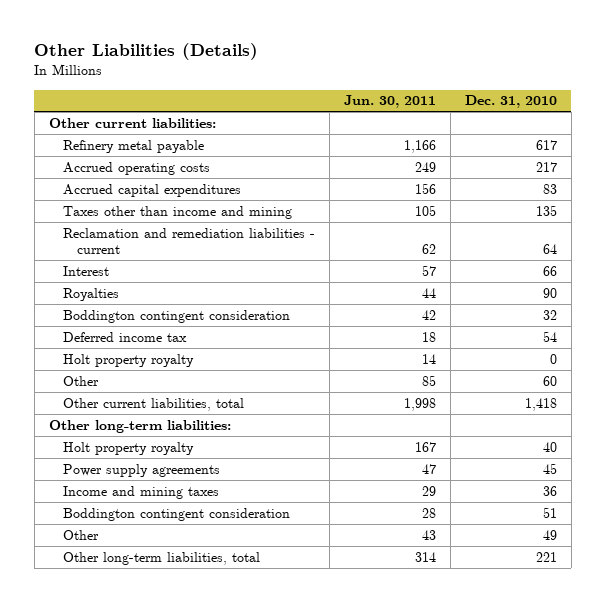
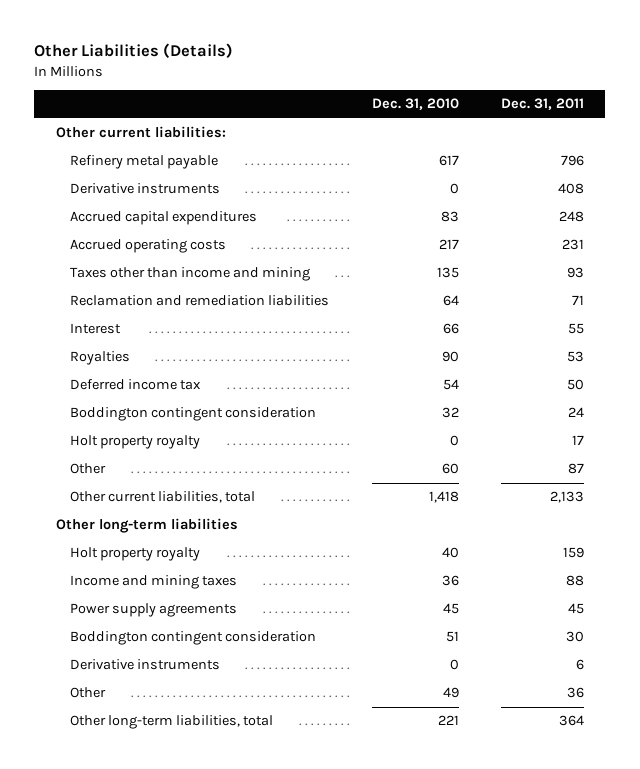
[343,95,436,109] Jun. 30, 2011 -> none
none -> [501,98,585,111] Dec. 31, 2011
none -> [70,183,221,195] Derivative instruments
[62,161,210,175] Accrued operating costs -> [70,239,227,254] Accrued operating costs
[62,227,315,255] Reclamation and remediation liabilities - current -> [70,295,330,307] Reclamation and remediation liabilities
[62,309,290,323] Boddington contingent consideration -> [70,407,317,422] Boddington contingent consideration
[48,419,231,433] Other long-term liabilities: -> [55,518,238,534] Other long-term liabilities
[62,463,220,477] Power supply agreements -> [70,603,238,618] Power supply agreements
none -> [70,659,221,671] Derivative instruments

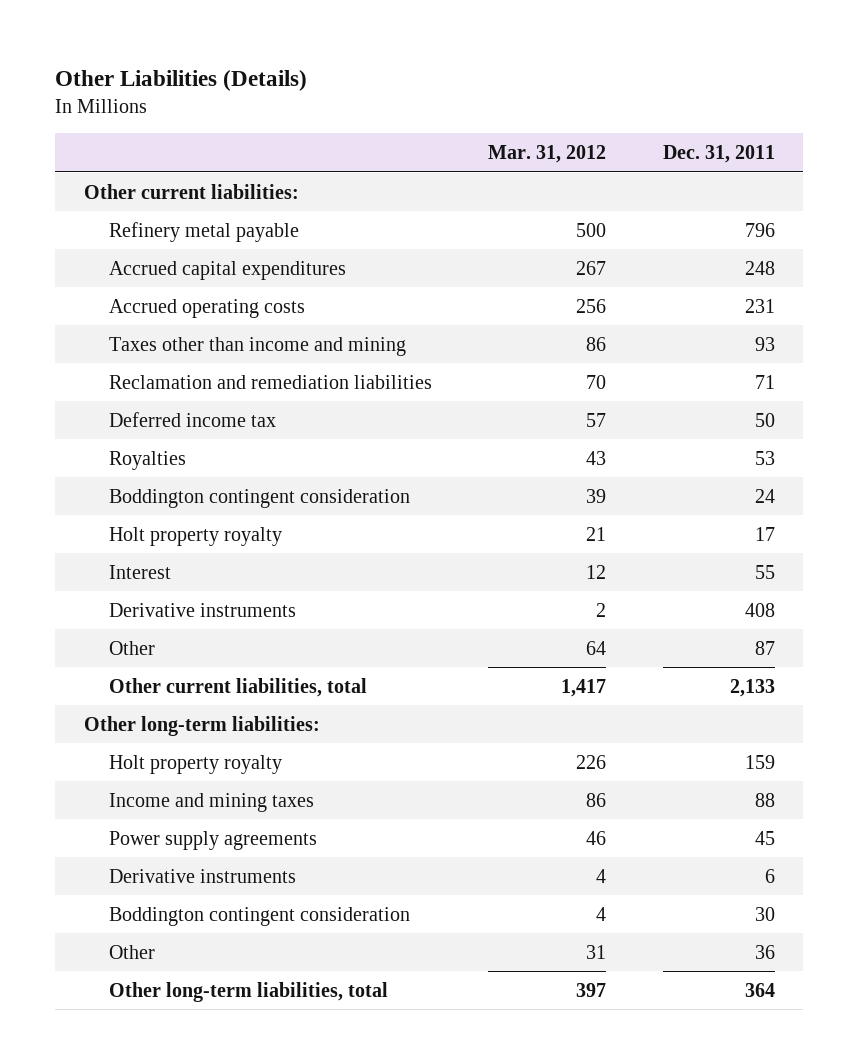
[371,98,459,111] Dec. 31, 2010 -> none
none -> [488,144,607,163] Mar. 31, 2012
[70,351,131,366] Royalties -> [108,450,186,470] Royalties
[70,323,122,335] Interest -> [108,564,171,579] Interest
[70,183,221,195] Derivative instruments -> [108,602,296,617] Derivative instruments
[55,518,238,534] Other long-term liabilities -> [83,715,320,736] Other long-term liabilities:
[70,631,317,646] Boddington contingent consideration -> [108,906,410,926] Boddington contingent consideration

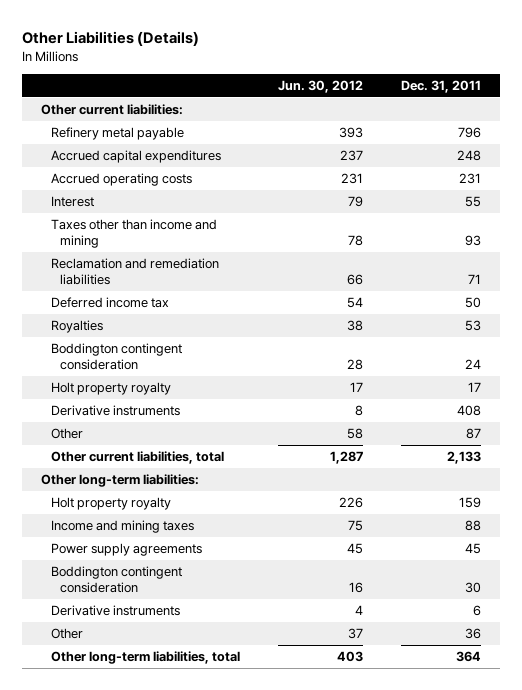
[488,144,607,163] Mar. 31, 2012 -> none
none -> [277,79,363,93] Jun. 30, 2012
[108,564,171,579] Interest -> [50,195,94,207] Interest
[108,868,296,883] Derivative instruments -> [50,604,180,616] Derivative instruments

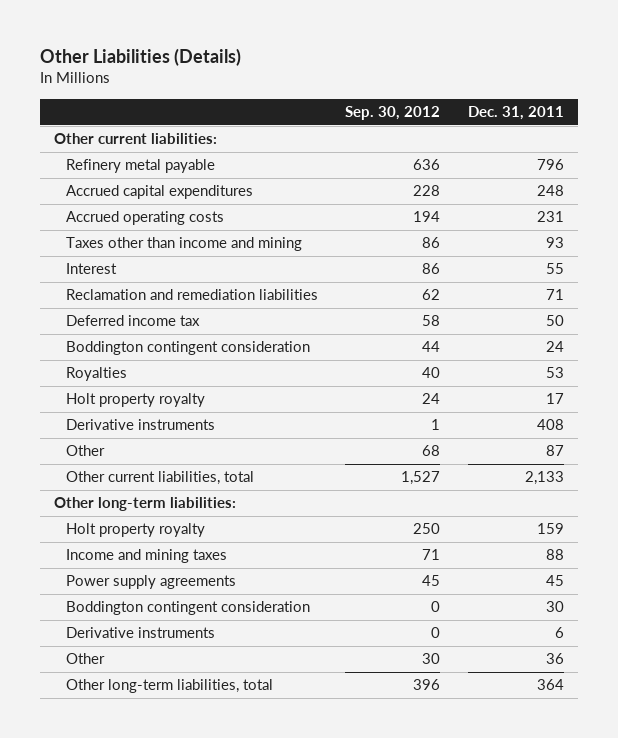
[277,79,363,93] Jun. 30, 2012 -> none
none -> [345,105,441,120] Sep. 30, 2012
[50,195,94,207] Interest -> [65,263,117,275] Interest
[50,319,103,333] Royalties -> [65,367,127,382] Royalties

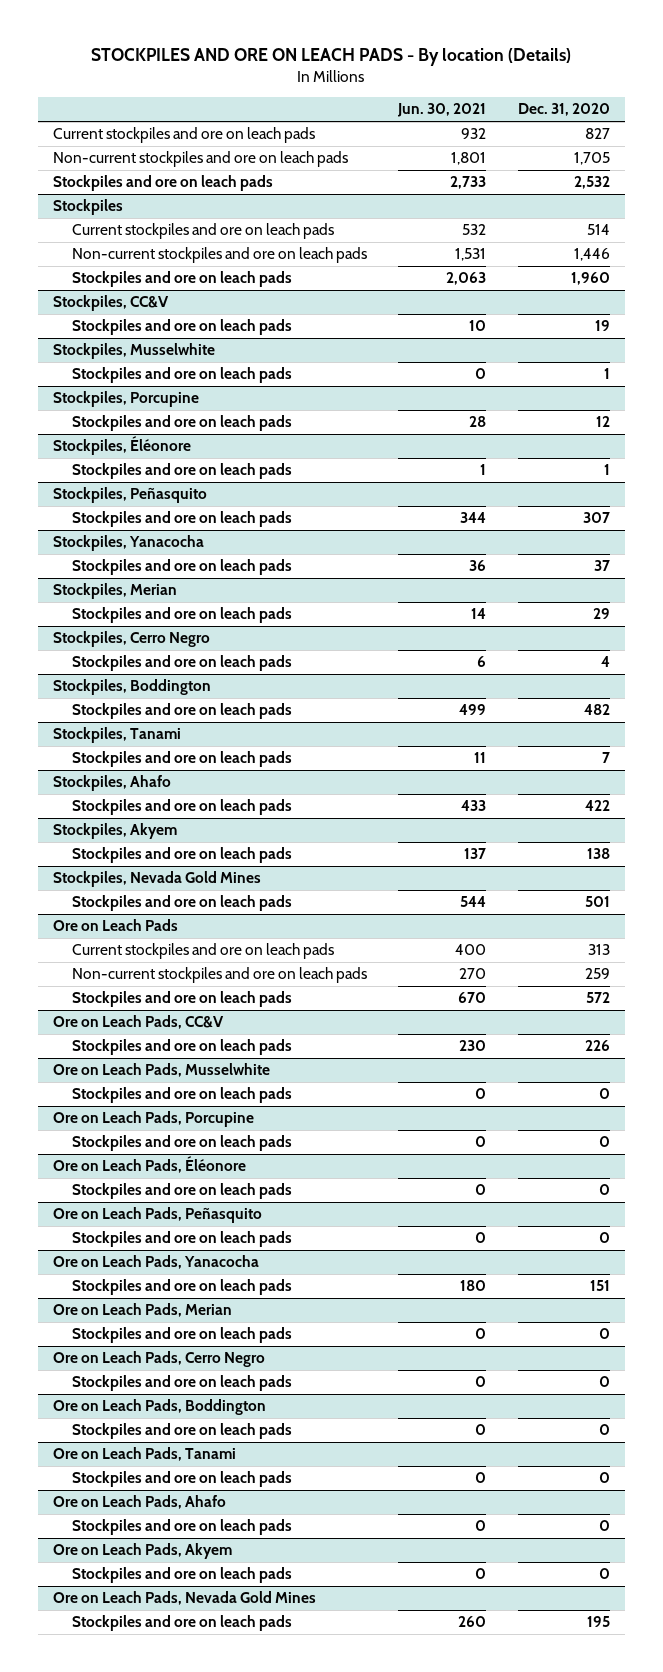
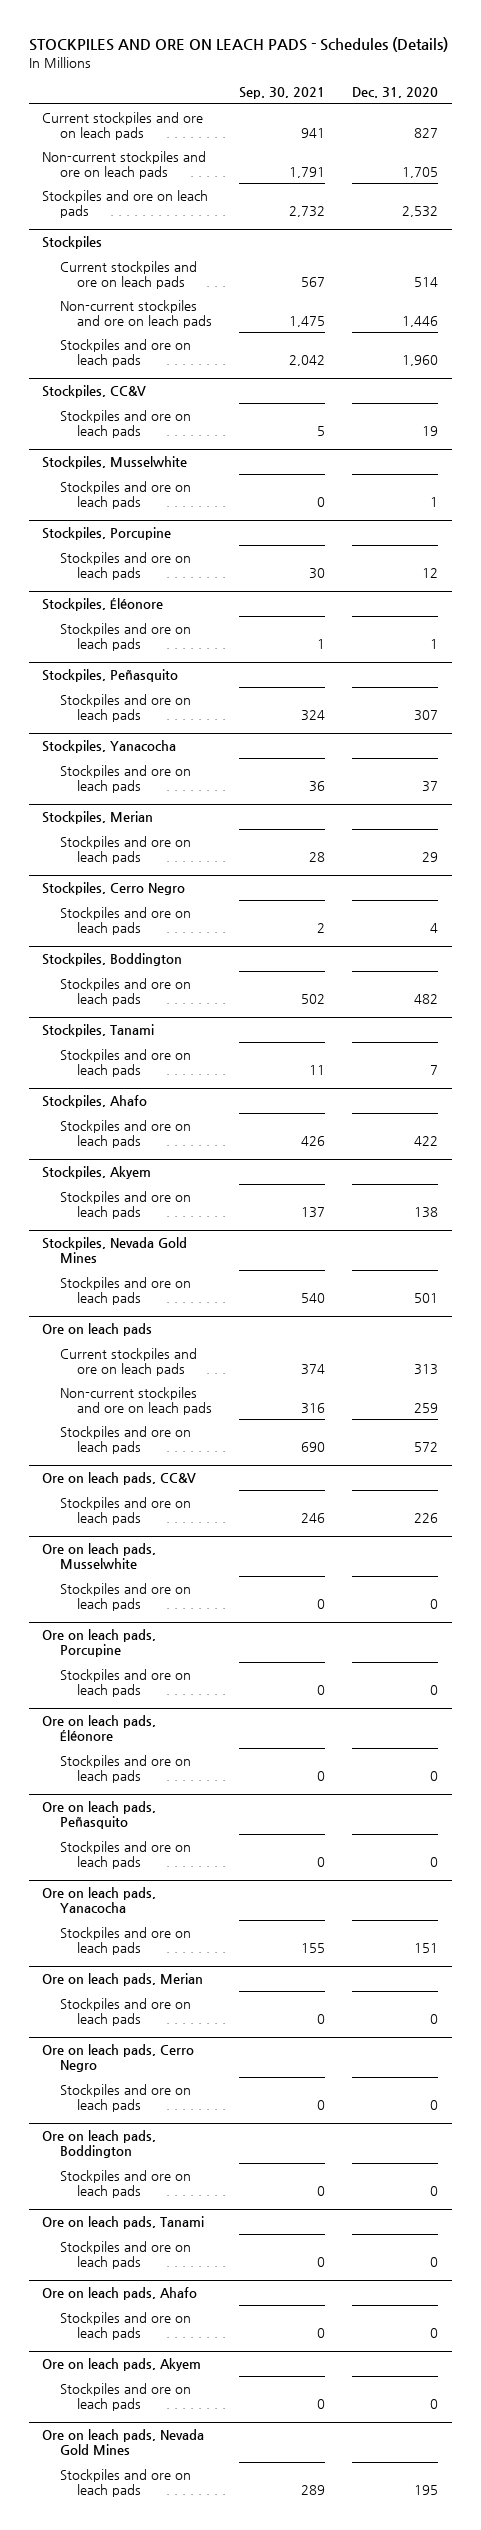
[91,48,572,67] STOCKPILES AND ORE ON LEACH PADS - By location (Details) -> [28,37,448,53] STOCKPILES AND ORE ON LEACH PADS - Schedules (Details)
[397,103,487,118] Jun. 30, 2021 -> none
none -> [239,87,326,100] Sep. 30, 2021
[53,919,179,932] Ore on Leach Pads -> [42,1323,153,1337] Ore on leach pads
[53,1015,225,1030] Ore on Leach Pads, CC&V -> [42,1472,197,1486] Ore on leach pads, CC&V
[53,1063,271,1078] Ore on Leach Pads, Musselwhite -> [42,1543,157,1570] Ore on leach pads, Musselwhite
[53,1111,255,1128] Ore on Leach Pads, Porcupine -> [42,1629,157,1658] Ore on leach pads, Porcupine
[53,1156,247,1174] Ore on Leach Pads, Éléonore -> [42,1715,157,1742] Ore on leach pads, Éléonore
[53,1207,263,1224] Ore on Leach Pads, Peñasquito -> [42,1801,157,1830] Ore on leach pads, Peñasquito
[53,1255,260,1270] Ore on Leach Pads, Yanacocha -> [42,1887,157,1914] Ore on leach pads, Yanacocha
[53,1303,233,1318] Ore on Leach Pads, Merian -> [42,1973,204,1987] Ore on leach pads, Merian
[53,1351,266,1368] Ore on Leach Pads, Cerro Negro -> [42,2044,195,2073] Ore on leach pads, Cerro Negro
[53,1399,267,1416] Ore on Leach Pads, Boddington -> [42,2130,157,2159] Ore on leach pads, Boddington
[53,1447,237,1462] Ore on Leach Pads, Tanami -> [42,2216,205,2230] Ore on leach pads, Tanami
[53,1495,227,1510] Ore on Leach Pads, Ahafo -> [42,2287,198,2301] Ore on leach pads, Ahafo
[53,1543,233,1560] Ore on Leach Pads, Akyem -> [42,2358,202,2372] Ore on leach pads, Akyem
[53,1591,317,1606] Ore on Leach Pads, Nevada Gold Mines -> [42,2429,205,2456] Ore on leach pads, Nevada Gold Mines

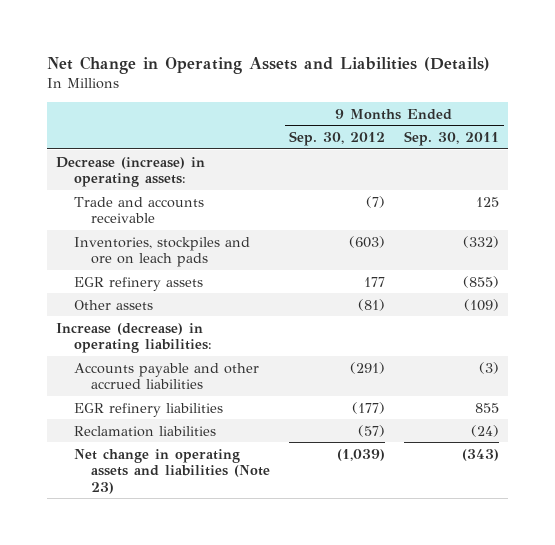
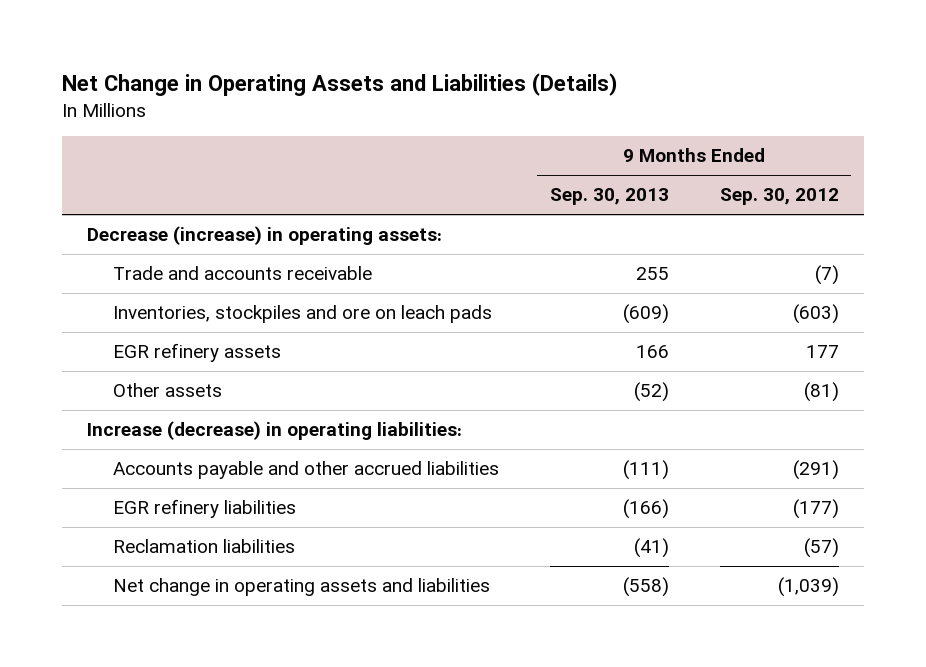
[404,131,500,147] Sep. 30, 2011 -> none
none -> [549,188,669,206] Sep. 30, 2013
[73,448,271,494] Net change in operating assets and liabilities (Note 23) -> [112,578,490,597] Net change in operating assets and liabilities

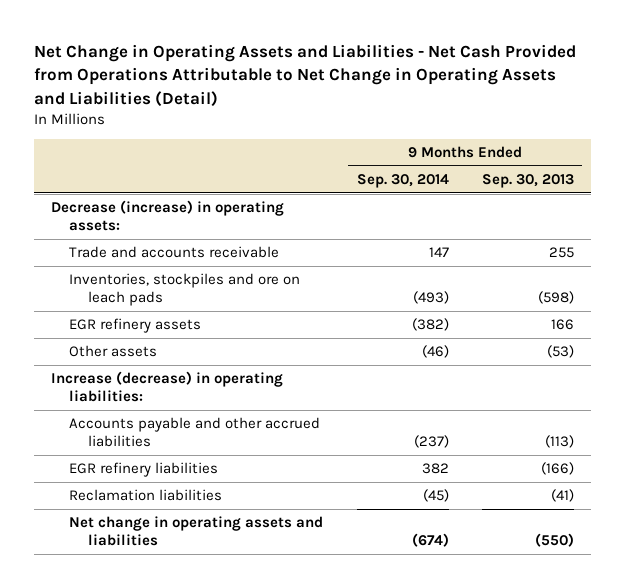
[61,73,618,97] Net Change in Operating Assets and Liabilities (Details) -> [34,44,577,107] Net Change in Operating Assets and Liabilities - Net Cash Provided from Operations Attributable to Net Change in Operating Assets and Liabilities (Detail)
[719,188,839,206] Sep. 30, 2012 -> none
none -> [356,173,449,188] Sep. 30, 2014
[622,304,669,325] (609) -> [537,290,574,304] (598)
[633,382,669,403] (52) -> [546,345,574,359] (53)
[622,460,669,481] (111) -> [544,434,574,448] (113)
[622,577,669,598] (558) -> [534,532,574,547] (550)

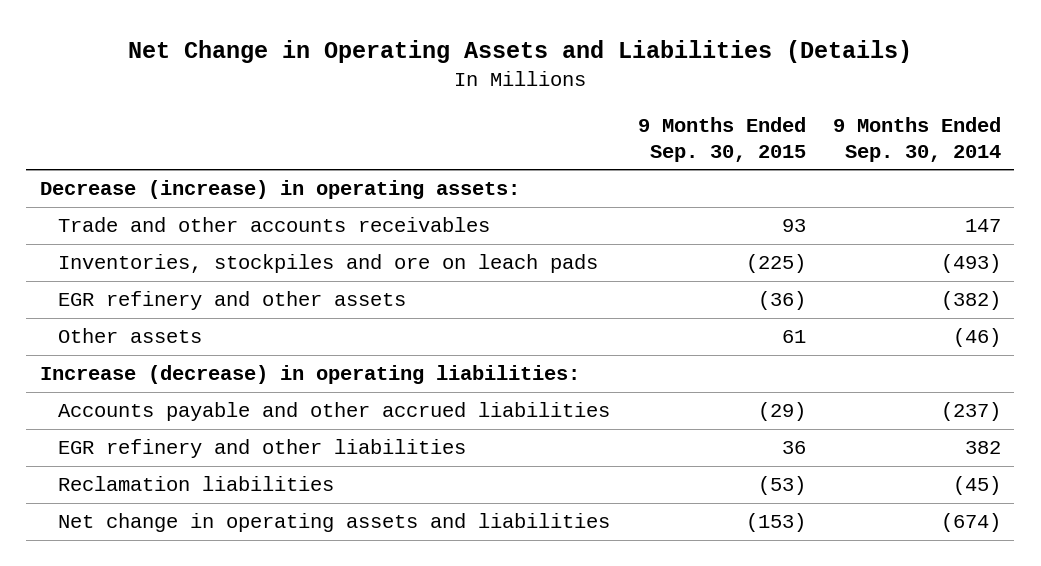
[34,44,577,107] Net Change in Operating Assets and Liabilities - Net Cash Provided from Operations Attributable to Net Change in Operating Assets and Liabilities (Detail) -> [128,40,913,64] Net Change in Operating Assets and Liabilities (Details)
[481,173,574,188] Sep. 30, 2013 -> none
none -> [637,116,806,162] 9 Months Ended Sep. 30, 2015
[69,246,280,259] Trade and accounts receivable -> [58,217,491,233] Trade and other accounts receivables
[69,318,202,334] EGR refinery assets -> [58,291,407,311] EGR refinery and other assets
[69,462,219,478] EGR refinery liabilities -> [58,439,467,459] EGR refinery and other liabilities

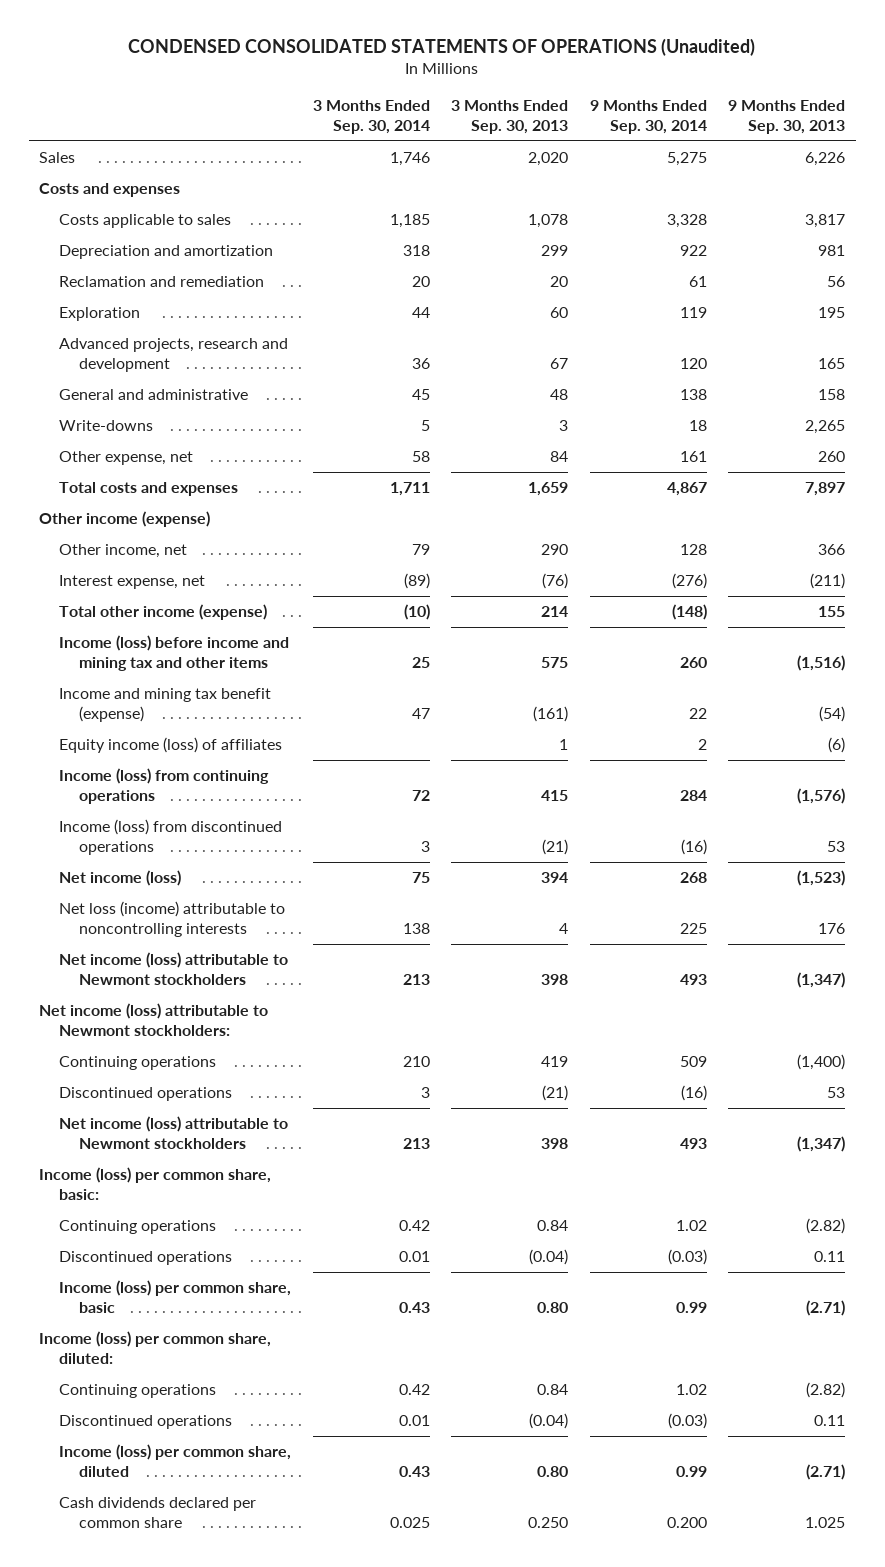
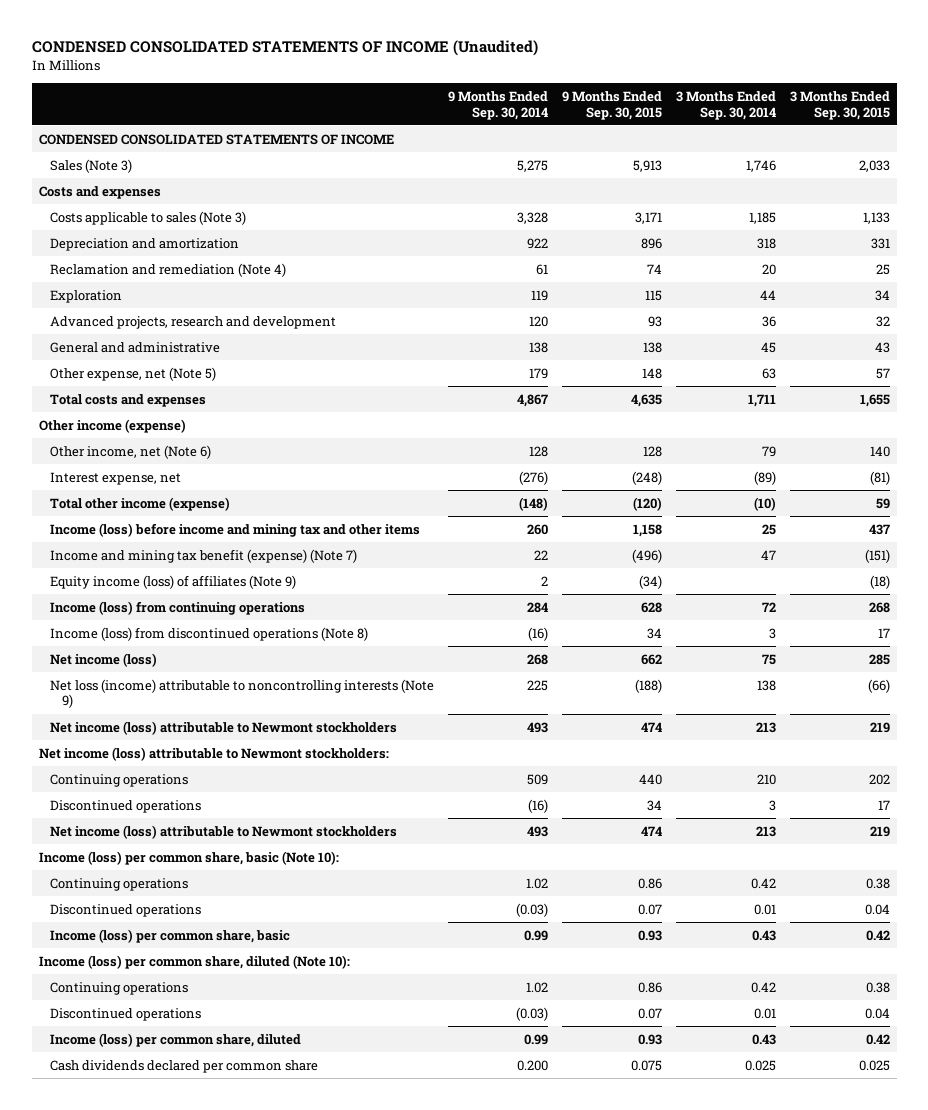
[128,37,756,56] CONDENSED CONSOLIDATED STATEMENTS OF OPERATIONS (Unaudited) -> [31,40,538,57] CONDENSED CONSOLIDATED STATEMENTS OF INCOME (Unaudited)
[451,99,569,134] 3 Months Ended Sep. 30, 2013 -> none
[728,99,846,134] 9 Months Ended Sep. 30, 2013 -> none
none -> [562,90,663,120] 9 Months Ended Sep. 30, 2015
none -> [789,90,890,120] 3 Months Ended Sep. 30, 2015
none -> [38,133,394,145] CONDENSED CONSOLIDATED STATEMENTS OF INCOME
[39,152,76,164] Sales -> [50,158,133,173] Sales (Note 3)
[59,214,232,229] Costs applicable to sales -> [50,210,247,225] Costs applicable to sales (Note 3)
[59,276,265,288] Reclamation and remediation -> [50,262,287,277] Reclamation and remediation (Note 4)
[59,420,154,432] Write-downs -> none
[59,451,194,466] Other expense, net -> [50,366,217,381] Other expense, net (Note 5)
[411,451,430,463] 58 -> [761,367,776,379] 63
[679,451,707,463] 161 -> [529,367,549,379] 179
[59,544,188,559] Other income, net -> [50,444,212,459] Other income, net (Note 6)
[59,688,272,723] Income and mining tax benefit (expense) -> [50,548,358,563] Income and mining tax benefit (expense) (Note 7)
[59,737,283,754] Equity income (loss) of affiliates -> [50,574,297,589] Equity income (loss) of affiliates (Note 9)
[59,819,283,856] Income (loss) from discontinued operations -> [50,626,369,641] Income (loss) from discontinued operations (Note 8)
[59,901,286,938] Net loss (income) attributable to noncontrolling interests -> [50,678,435,709] Net loss (income) attributable to noncontrolling interests (Note 9)
[39,1167,272,1201] Income (loss) per common share, basic: -> [38,850,339,865] Income (loss) per common share, basic (Note 10):
[39,1331,272,1365] Income (loss) per common share, diluted: -> [38,954,350,969] Income (loss) per common share, diluted (Note 10):

